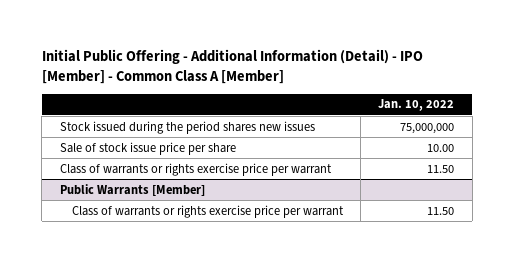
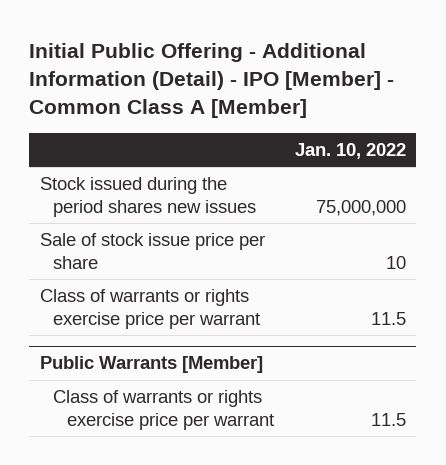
[427,143,455,152] 10.00 -> [385,255,406,269] 10
[427,164,455,173] 11.50 -> [370,311,406,325] 11.5
[427,206,455,215] 11.50 -> [370,412,406,426] 11.5

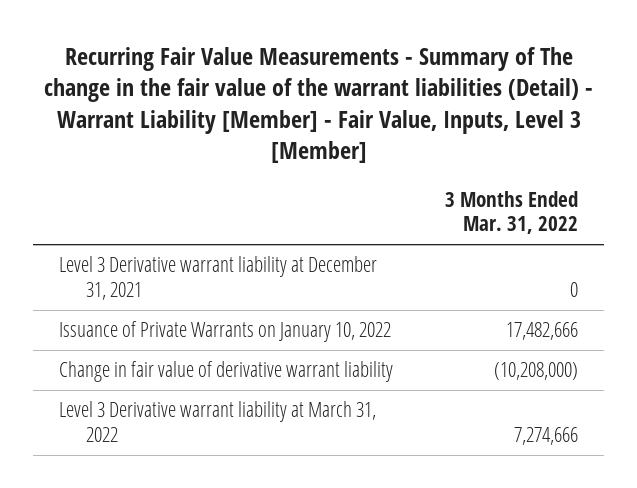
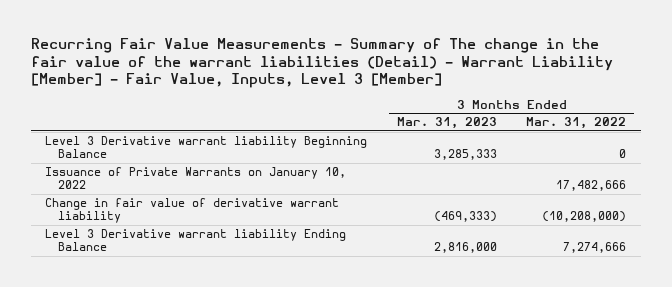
none -> [396,117,497,130] Mar. 31, 2023
[59,256,378,300] Level 3 Derivative warrant liability at December 31, 2021 -> [45,136,368,159] Level 3 Derivative warrant liability Beginning Balance
[59,401,377,442] Level 3 Derivative warrant liability at March 31, 2022 -> [45,229,347,252] Level 3 Derivative warrant liability Ending Balance

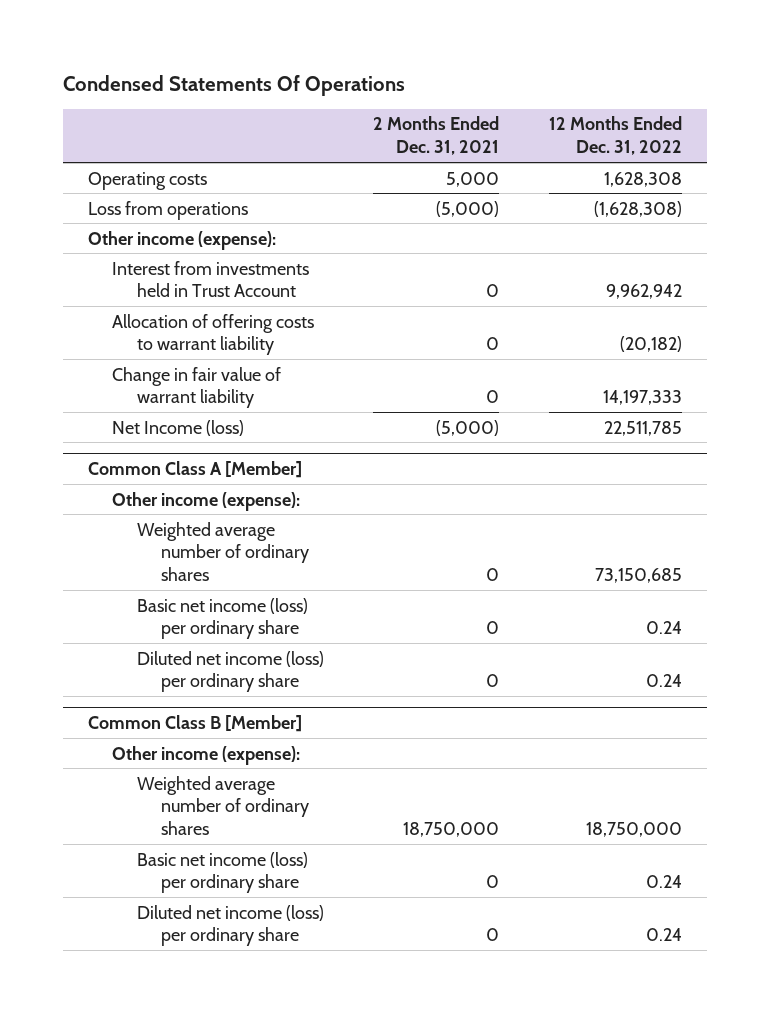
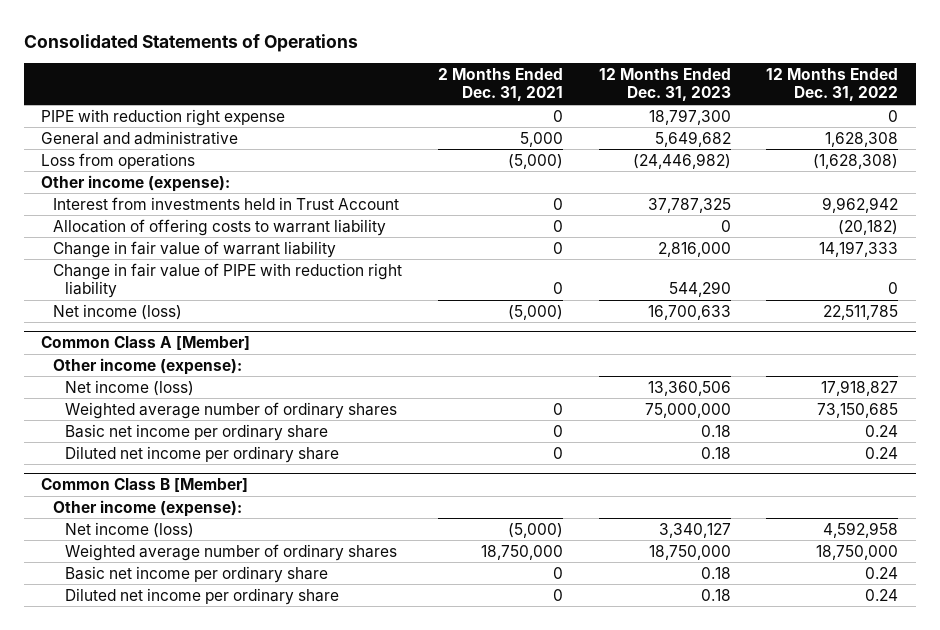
[62,74,405,96] Condensed Statements Of Operations -> [23,33,358,52] Consolidated Statements of Operations
none -> [598,67,731,102] 12 Months Ended Dec. 31, 2023
none -> [41,108,286,126] PIPE with reduction right expense
[87,171,207,190] Operating costs -> [41,130,239,145] General and administrative
none -> [53,262,403,299] Change in fair value of PIPE with reduction right liability
[112,419,245,436] Net Income (loss) -> [53,303,183,320] Net income (loss)
none -> [65,379,195,396] Net income (loss)
[136,597,308,640] Basic net income (loss) per ordinary share -> [65,423,329,441] Basic net income per ordinary share
[136,650,324,693] Diluted net income (loss) per ordinary share -> [65,445,340,463] Diluted net income per ordinary share
none -> [65,521,195,538] Net income (loss)
[136,851,308,894] Basic net income (loss) per ordinary share -> [65,565,329,583] Basic net income per ordinary share
[136,904,324,947] Diluted net income (loss) per ordinary share -> [65,587,340,605] Diluted net income per ordinary share

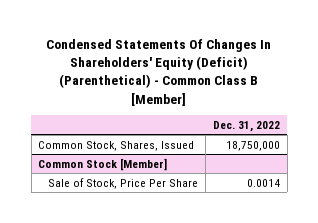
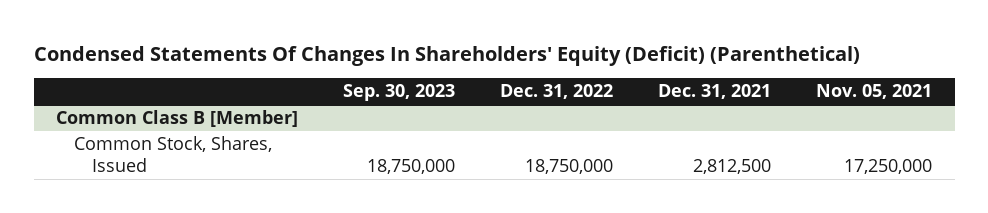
[46,39,272,106] Condensed Statements Of Changes In Shareholders' Equity (Deficit) (Parenthetical) - Common Class B [Member] -> [33,45,860,66] Condensed Statements Of Changes In Shareholders' Equity (Deficit) (Parenthetical)
none -> [343,84,456,102] Sep. 30, 2023
none -> [658,84,772,100] Dec. 31, 2021
none -> [816,84,933,100] Nov. 05, 2021
none -> [56,110,299,128] Common Class B [Member]
[38,157,168,171] Common Stock [Member] -> none
[48,177,199,189] Sale of Stock, Price Per Share -> none

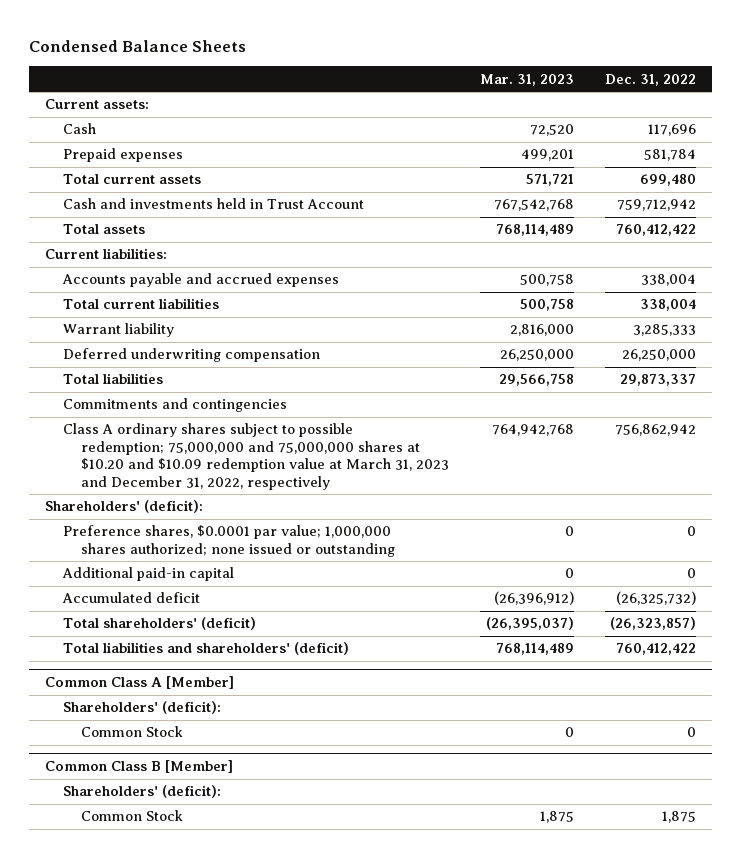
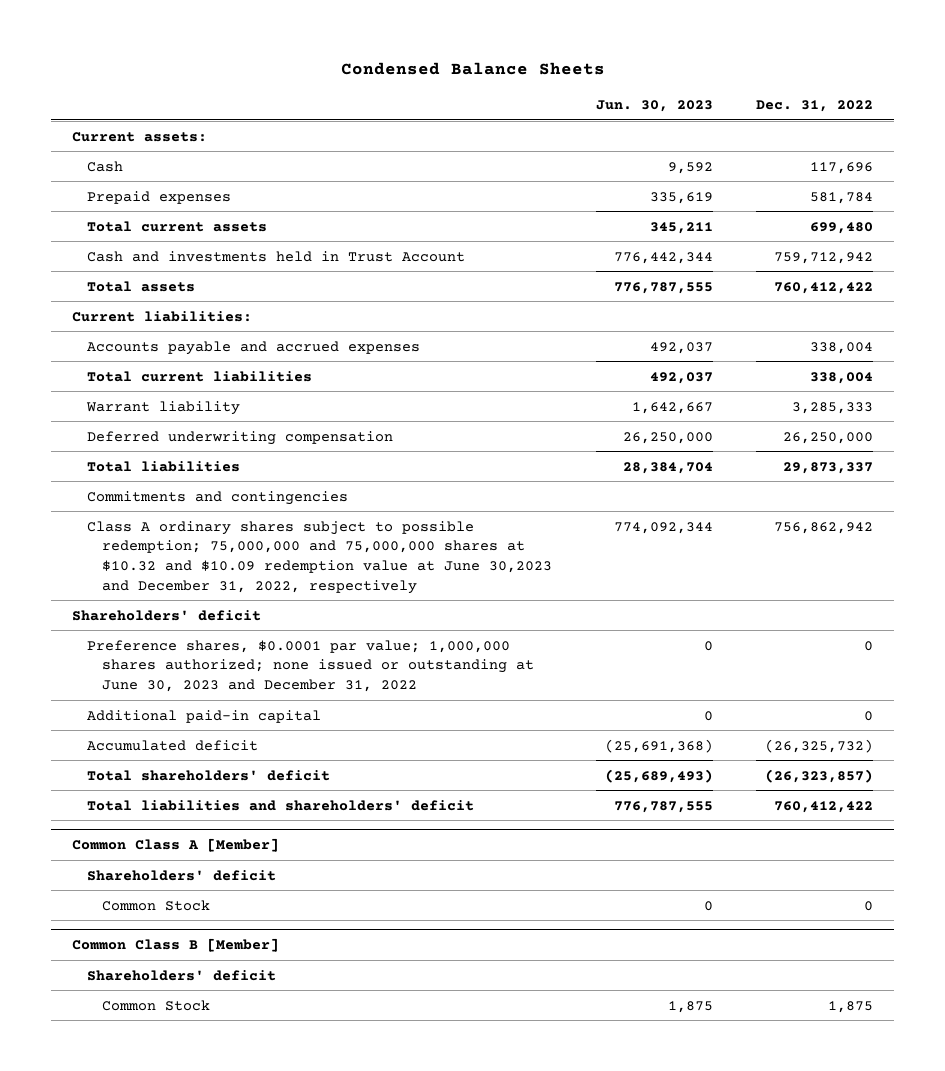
[479,73,574,86] Mar. 31, 2023 -> none
none -> [595,100,713,113] Jun. 30, 2023
[62,423,449,490] Class A ordinary shares subject to possible redemption; 75,000,000 and 75,000,000 shares at $10.20 and $10.09 redemption value at March 31, 2023 and December 31, 2022, respectively -> [87,520,553,594] Class A ordinary shares subject to possible redemption; 75,000,000 and 75,000,000 shares at $10.32 and $10.09 redemption value at June 30,2023 and December 31, 2022, respectively
[44,500,203,514] Shareholders' (deficit): -> [72,609,262,621] Shareholders' deficit
[62,525,395,557] Preference shares, $0.0001 par value; 1,000,000 shares authorized; none issued or outstanding -> [87,639,535,692] Preference shares, $0.0001 par value; 1,000,000 shares authorized; none issued or outstanding at June 30, 2023 and December 31, 2022
[62,617,256,631] Total shareholders' (deficit) -> [87,769,331,781] Total shareholders' deficit
[62,642,349,656] Total liabilities and shareholders' (deficit) -> [87,799,475,811] Total liabilities and shareholders' deficit
[62,701,221,715] Shareholders' (deficit): -> [87,869,277,881] Shareholders' deficit
[62,785,221,799] Shareholders' (deficit): -> [87,969,277,981] Shareholders' deficit

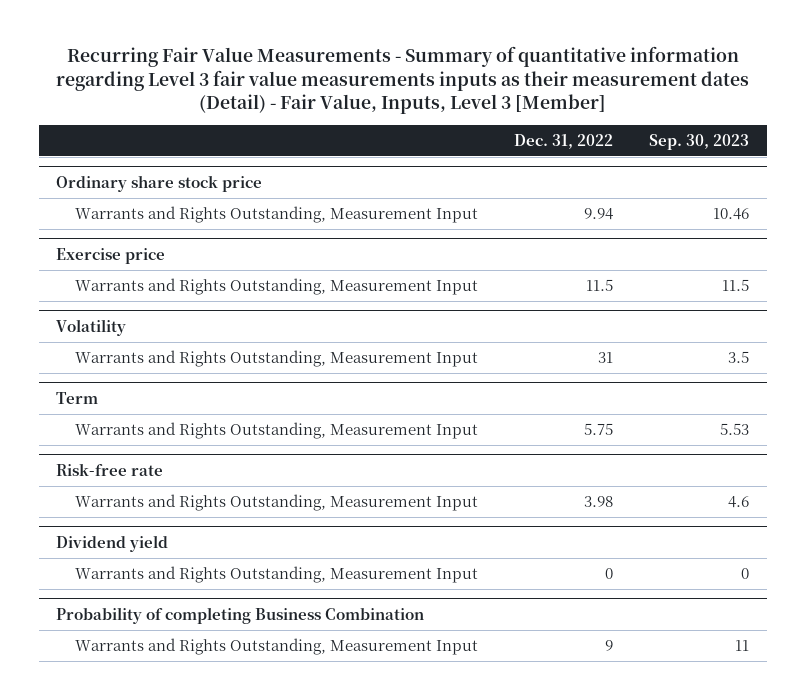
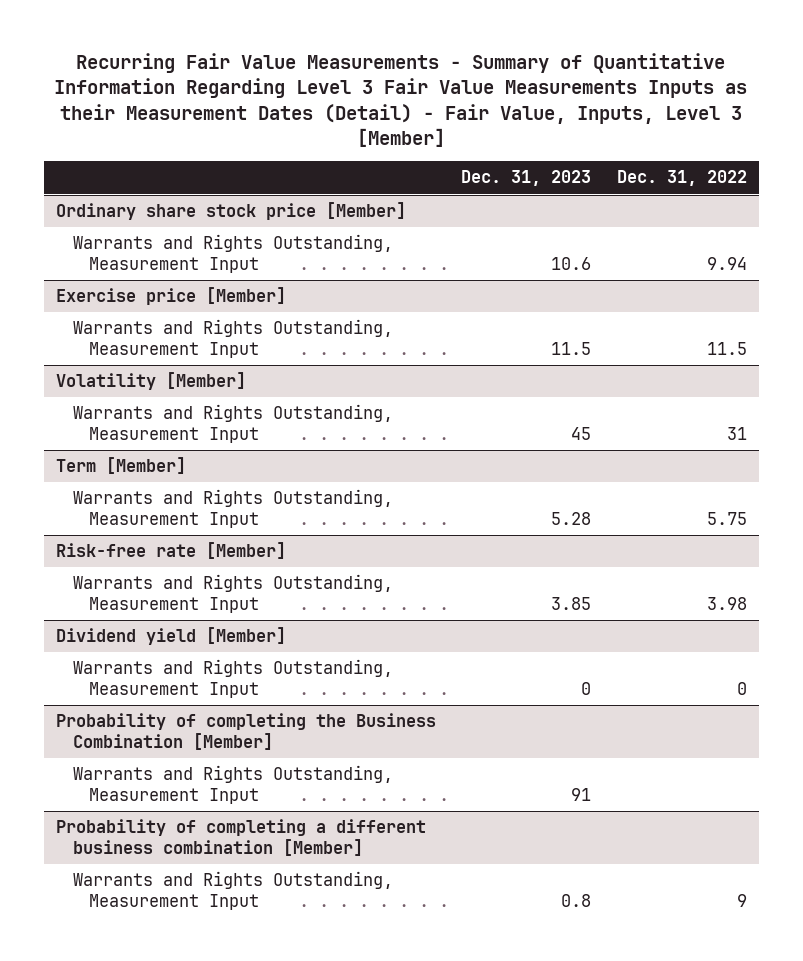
[55,46,749,115] Recurring Fair Value Measurements - Summary of quantitative information regarding Level 3 fair value measurements inputs as their measurement dates (Detail) - Fair Value, Inputs, Level 3 [Member] -> [54,53,748,147] Recurring Fair Value Measurements - Summary of Quantitative Information Regarding Level 3 Fair Value Measurements Inputs as their Measurement Dates (Detail) - Fair Value, Inputs, Level 3 [Member]
[648,133,749,150] Sep. 30, 2023 -> none
none -> [461,170,592,187] Dec. 31, 2023
[56,174,263,192] Ordinary share stock price -> [56,202,407,221] Ordinary share stock price [Member]
[56,247,166,264] Exercise price -> [56,287,287,306] Exercise price [Member]
[56,318,127,336] Volatility -> [56,372,247,391] Volatility [Member]
[56,391,99,404] Term -> [56,457,187,475] Term [Member]
[56,462,164,476] Risk-free rate -> [56,542,287,560] Risk-free rate [Member]
[56,534,169,552] Dividend yield -> [56,627,287,646] Dividend yield [Member]
[56,606,425,624] Probability of completing Business Combination -> [56,713,437,750] Probability of completing the Business Combination [Member]
none -> [72,765,393,804] Warrants and Rights Outstanding, Measurement Input
none -> [56,819,427,856] Probability of completing a different business combination [Member]

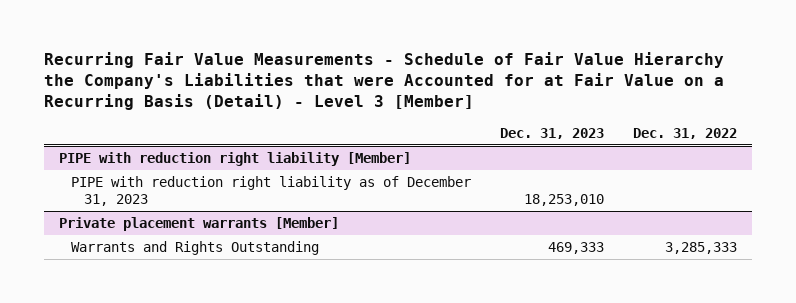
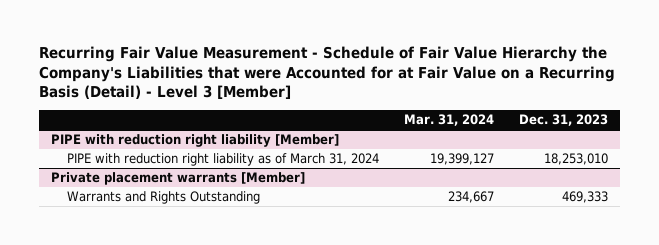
[44,52,725,111] Recurring Fair Value Measurements - Schedule of Fair Value Hierarchy the Company's Liabilities that were Accounted for at Fair Value on a Recurring Basis (Detail) - Level 3 [Member] -> [38,46,615,100] Recurring Fair Value Measurement - Schedule of Fair Value Hierarchy the Company's Liabilities that were Accounted for at Fair Value on a Recurring Basis (Detail) - Level 3 [Member]
[633,127,738,139] Dec. 31, 2022 -> none
none -> [403,114,494,127] Mar. 31, 2024
[71,175,472,207] PIPE with reduction right liability as of December 31, 2023 -> [66,153,379,167] PIPE with reduction right liability as of March 31, 2024

